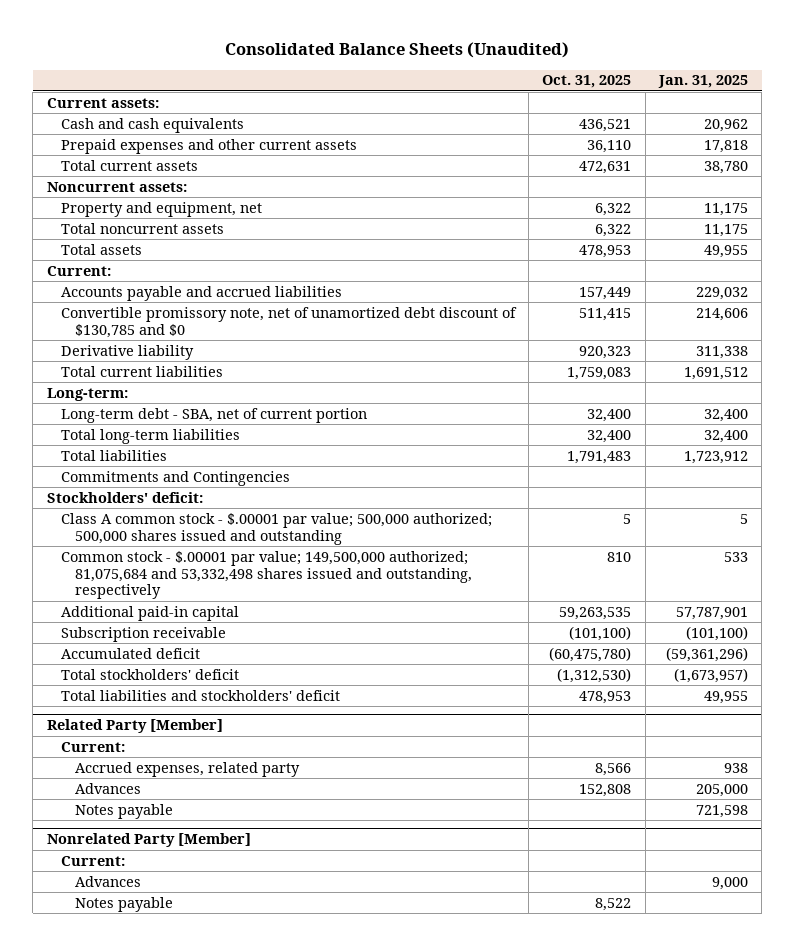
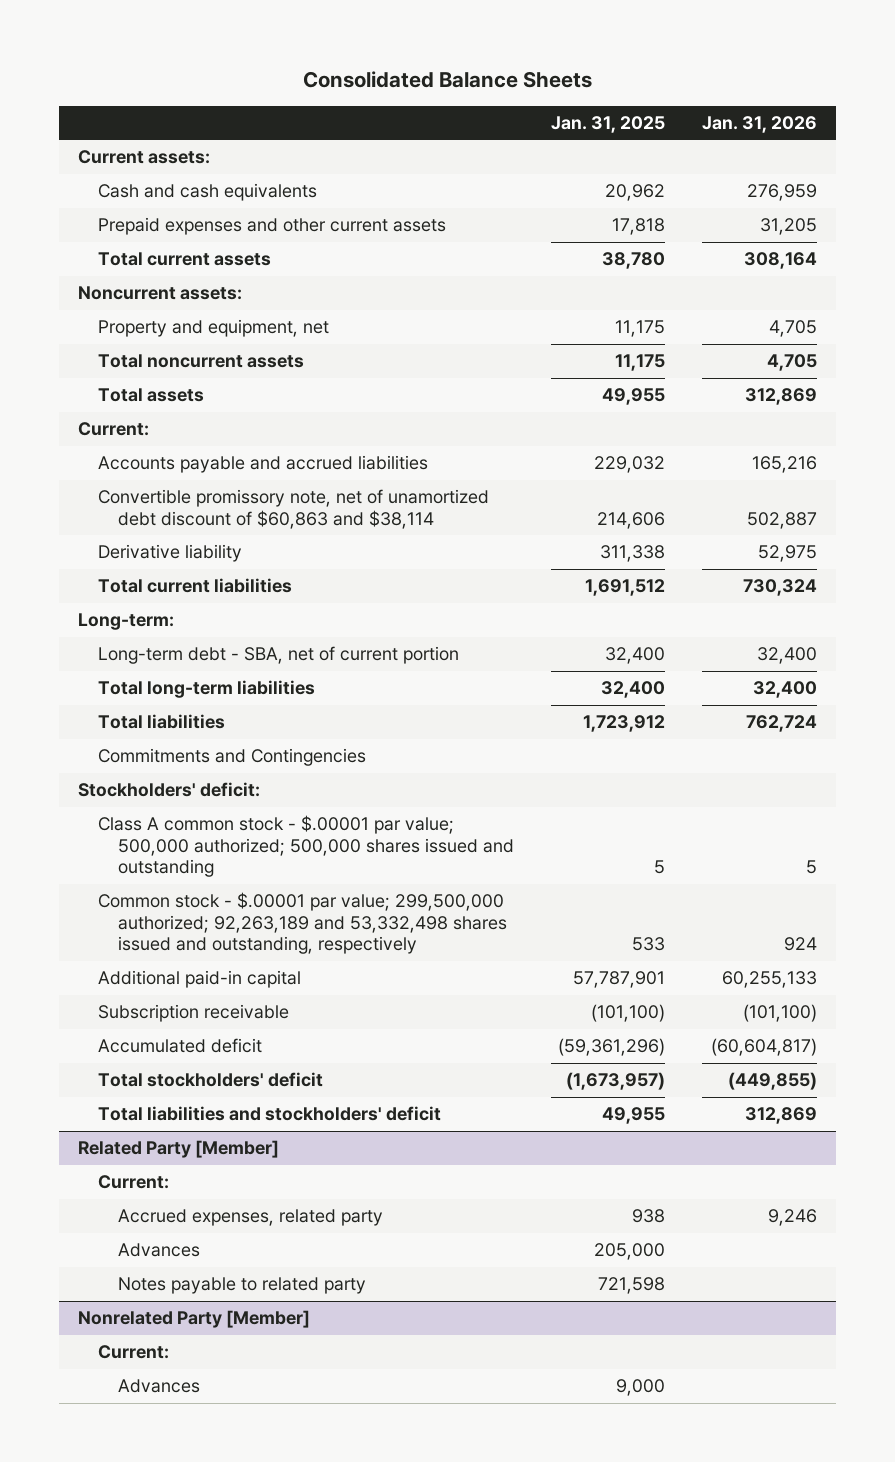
[225,42,570,59] Consolidated Balance Sheets (Unaudited) -> [302,71,592,89] Consolidated Balance Sheets
[542,75,632,89] Oct. 31, 2025 -> none
none -> [702,115,818,133] Jan. 31, 2026
[60,306,517,338] Convertible promissory note, net of unamortized debt discount of $130,785 and $0 -> [97,489,489,529] Convertible promissory note, net of unamortized debt discount of $60,863 and $38,114
[60,550,473,600] Common stock - $.00001 par value; 149,500,000 authorized; 81,075,684 and 53,332,498 shares issued and outstanding, respectively -> [97,892,507,955] Common stock - $.00001 par value; 299,500,000 authorized; 92,263,189 and 53,332,498 shares issued and outstanding, respectively
[75,803,174,819] Notes payable -> [117,1277,366,1295] Notes payable to related party
[75,896,174,912] Notes payable -> none

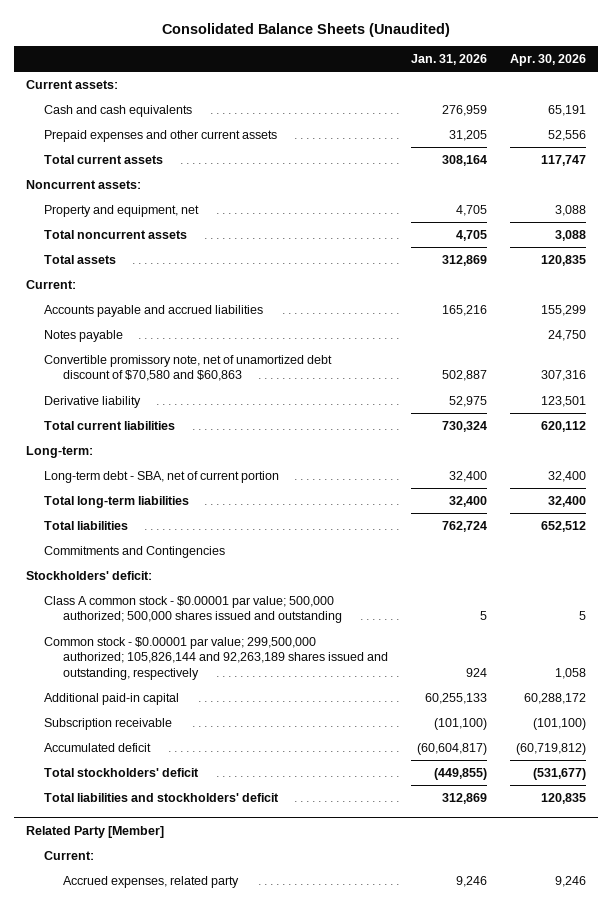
[302,71,592,89] Consolidated Balance Sheets -> [162,22,451,37] Consolidated Balance Sheets (Unaudited)
[551,115,666,133] Jan. 31, 2025 -> none
none -> [510,53,587,66] Apr. 30, 2026
none -> [44,329,124,342] Notes payable
[97,489,489,529] Convertible promissory note, net of unamortized debt discount of $60,863 and $38,114 -> [44,354,333,382] Convertible promissory note, net of unamortized debt discount of $70,580 and $60,863
[97,815,514,878] Class A common stock - $.00001 par value; 500,000 authorized; 500,000 shares issued and outstanding -> [44,595,342,624] Class A common stock - $0.00001 par value; 500,000 authorized; 500,000 shares issued and outstanding
[97,892,507,955] Common stock - $.00001 par value; 299,500,000 authorized; 92,263,189 and 53,332,498 shares issued and outstanding, respectively -> [44,636,388,681] Common stock - $0.00001 par value; 299,500,000 authorized; 105,826,144 and 92,263,189 shares issued and outstanding, respectively
[117,1243,200,1258] Advances -> none
[117,1277,366,1295] Notes payable to related party -> none
[77,1310,310,1329] Nonrelated Party [Member] -> none
[97,1345,169,1360] Current: -> none
[117,1379,200,1394] Advances -> none

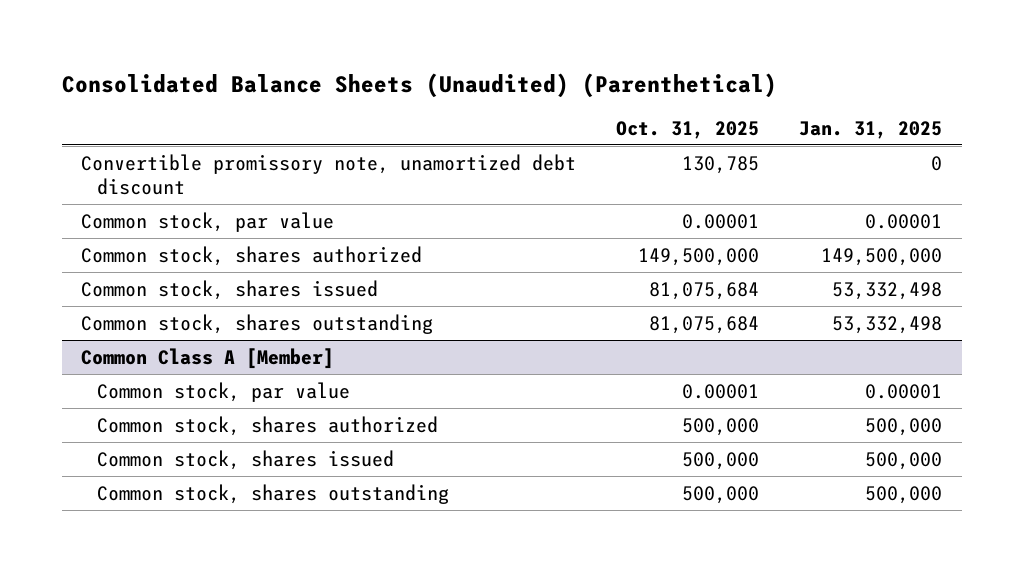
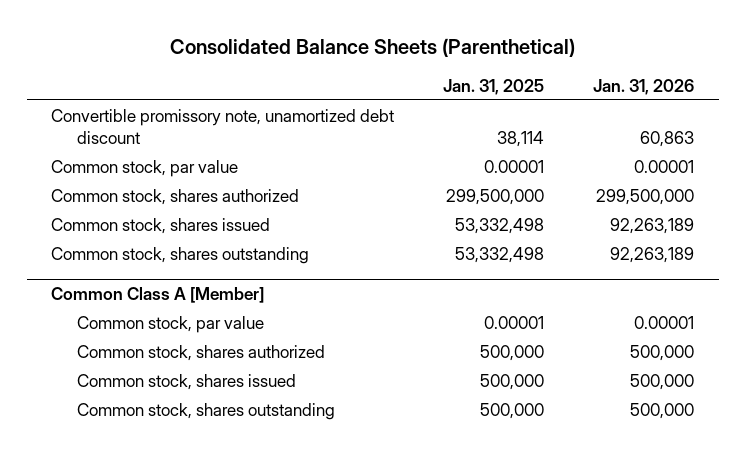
[61,72,777,98] Consolidated Balance Sheets (Unaudited) (Parenthetical) -> [169,37,575,57] Consolidated Balance Sheets (Parenthetical)
[616,120,760,139] Oct. 31, 2025 -> none
none -> [593,78,695,95] Jan. 31, 2026
[930,155,942,171] 0 -> [497,130,545,147] 38,114
[820,247,942,266] 149,500,000 -> [446,188,545,205] 299,500,000

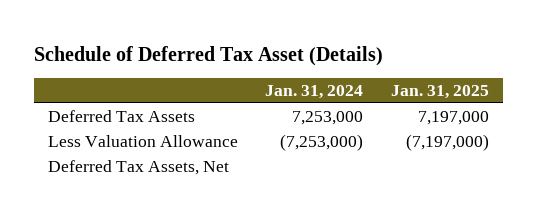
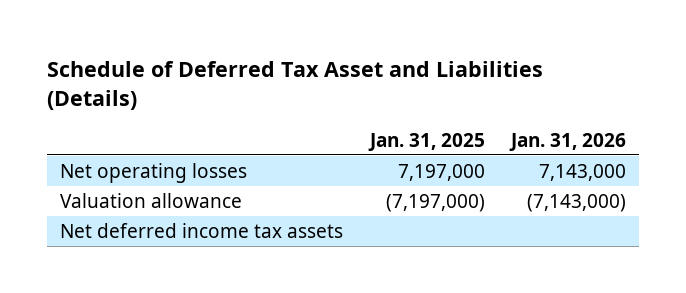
[33,45,383,66] Schedule of Deferred Tax Asset (Details) -> [47,60,544,111] Schedule of Deferred Tax Asset and Liabilities (Details)
[265,85,364,100] Jan. 31, 2024 -> none
none -> [508,132,626,151] Jan. 31, 2026
[47,110,195,123] Deferred Tax Assets -> [60,162,248,183] Net operating losses
[47,135,238,148] Less Valuation Allowance -> [60,192,243,208] Valuation allowance
[47,160,229,176] Deferred Tax Assets, Net -> [60,222,344,238] Net deferred income tax assets

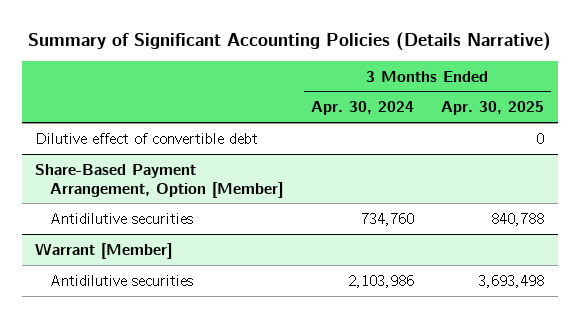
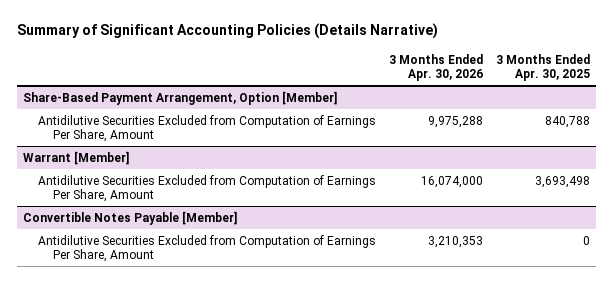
[310,101,414,116] Apr. 30, 2024 -> none
none -> [388,53,483,81] 3 Months Ended Apr. 30, 2026
[35,132,259,144] Dilutive effect of convertible debt -> none
[49,212,193,224] Antidilutive securities -> [37,114,376,143] Antidilutive Securities Excluded from Computation of Earnings Per Share, Amount
[49,274,193,286] Antidilutive securities -> [37,174,376,203] Antidilutive Securities Excluded from Computation of Earnings Per Share, Amount
none -> [23,210,238,225] Convertible Notes Payable [Member]
none -> [37,234,376,263] Antidilutive Securities Excluded from Computation of Earnings Per Share, Amount

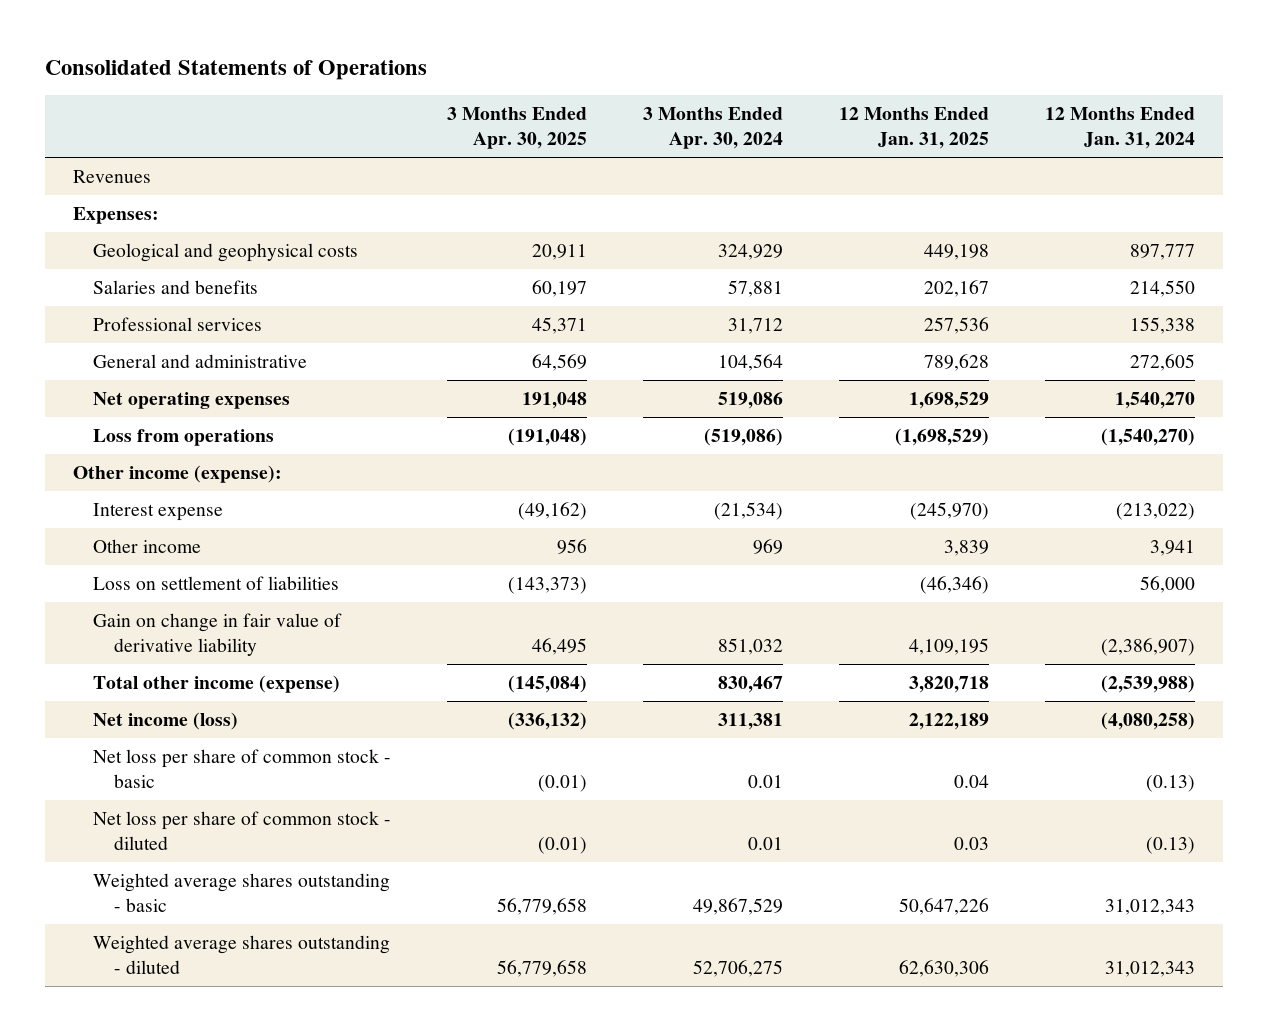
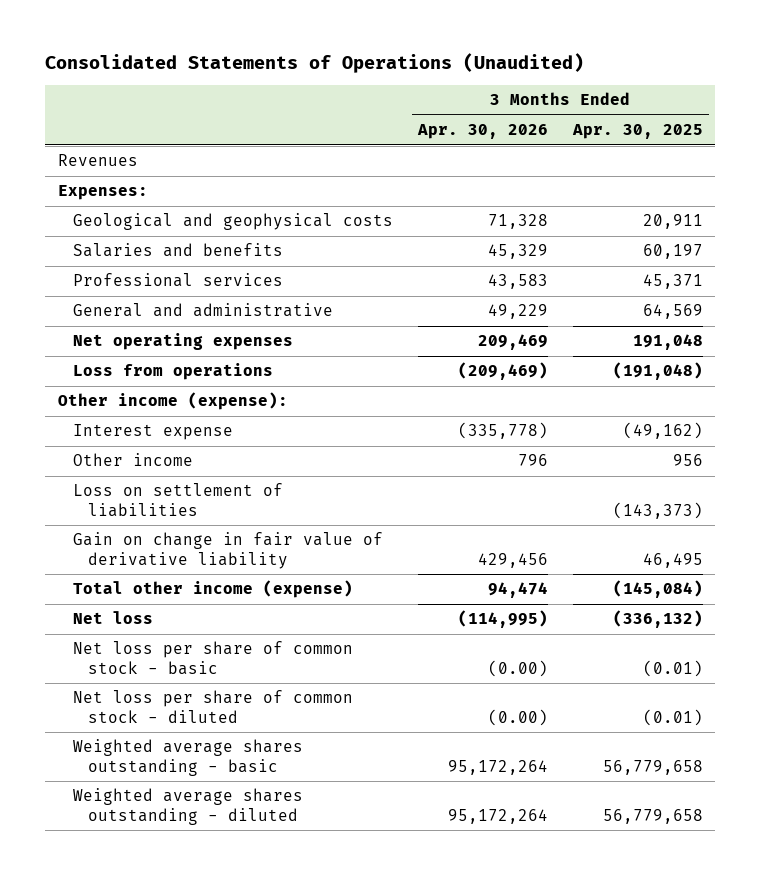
[44,60,427,81] Consolidated Statements of Operations -> [45,53,585,74] Consolidated Statements of Operations (Unaudited)
[643,107,784,150] 3 Months Ended Apr. 30, 2024 -> none
[839,107,990,150] 12 Months Ended Jan. 31, 2025 -> none
[1045,107,1196,150] 12 Months Ended Jan. 31, 2024 -> none
none -> [416,124,548,140] Apr. 30, 2026
[93,712,239,731] Net income (loss) -> [72,611,153,625] Net loss

